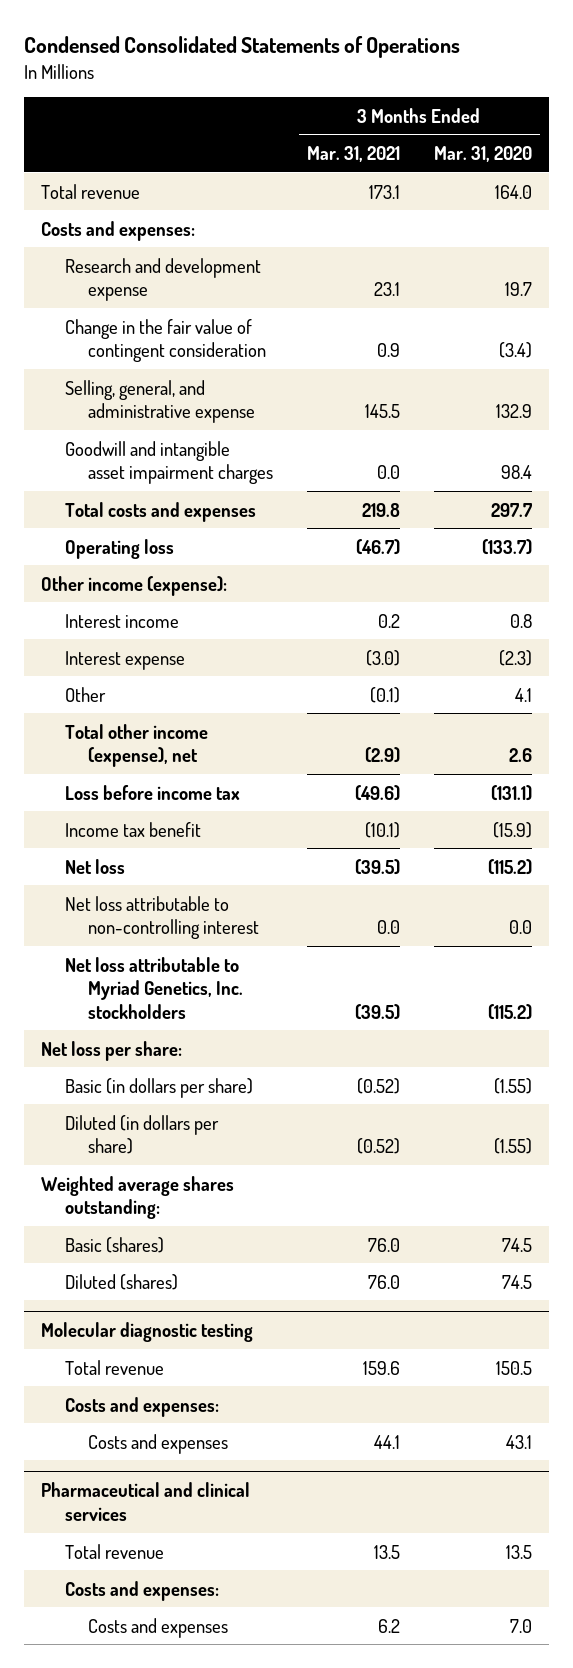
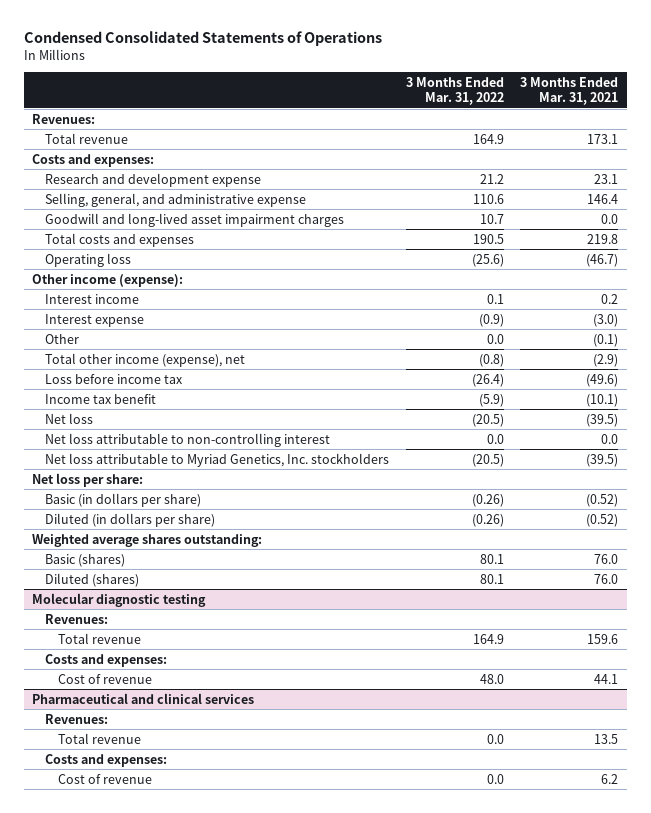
[433,146,532,163] Mar. 31, 2020 -> none
none -> [405,77,504,106] 3 Months Ended Mar. 31, 2022
none -> [32,113,96,124] Revenues:
[64,318,267,363] Change in the fair value of contingent consideration -> none
[365,404,401,419] 145.5 -> [587,193,619,204] 146.4
[64,440,274,485] Goodwill and intangible asset impairment charges -> [44,212,344,227] Goodwill and long-lived asset impairment charges
none -> [44,613,108,624] Revenues:
[88,1433,229,1454] Costs and expenses -> [57,673,152,684] Cost of revenue
none -> [44,713,108,724] Revenues:
[88,1617,229,1638] Costs and expenses -> [57,773,152,784] Cost of revenue

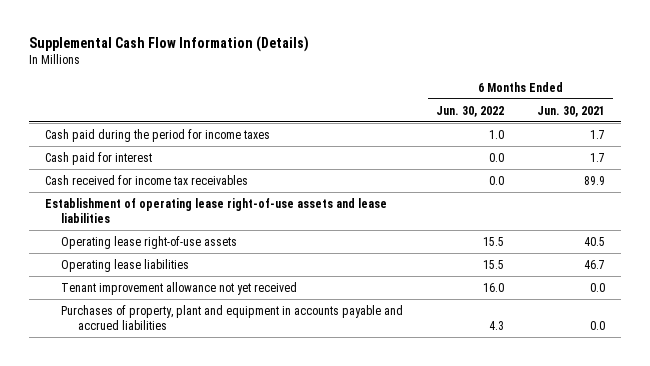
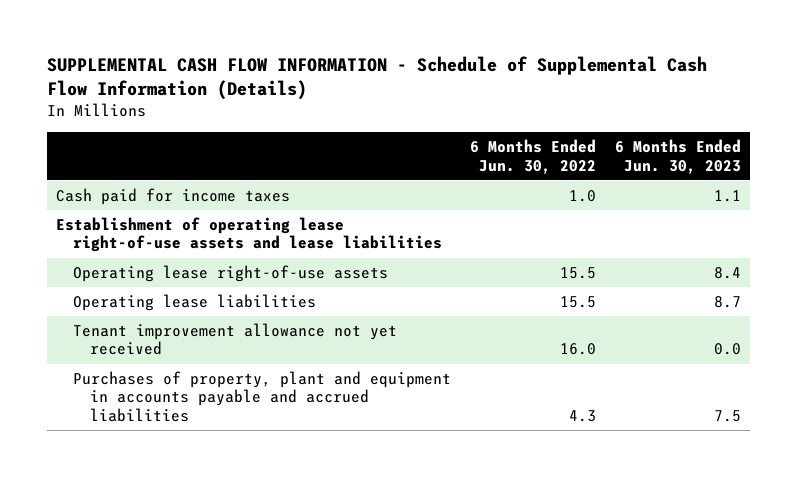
[29,35,310,52] Supplemental Cash Flow Information (Details) -> [46,56,707,101] SUPPLEMENTAL CASH FLOW INFORMATION - Schedule of Supplemental Cash Flow Information (Details)
[536,105,605,117] Jun. 30, 2021 -> none
none -> [614,139,741,174] 6 Months Ended Jun. 30, 2023
[45,151,153,165] Cash paid for interest -> none
[45,174,249,185] Cash received for income tax receivables -> none
[45,128,271,142] Cash paid during the period for income taxes -> [56,187,291,205] Cash paid for income taxes

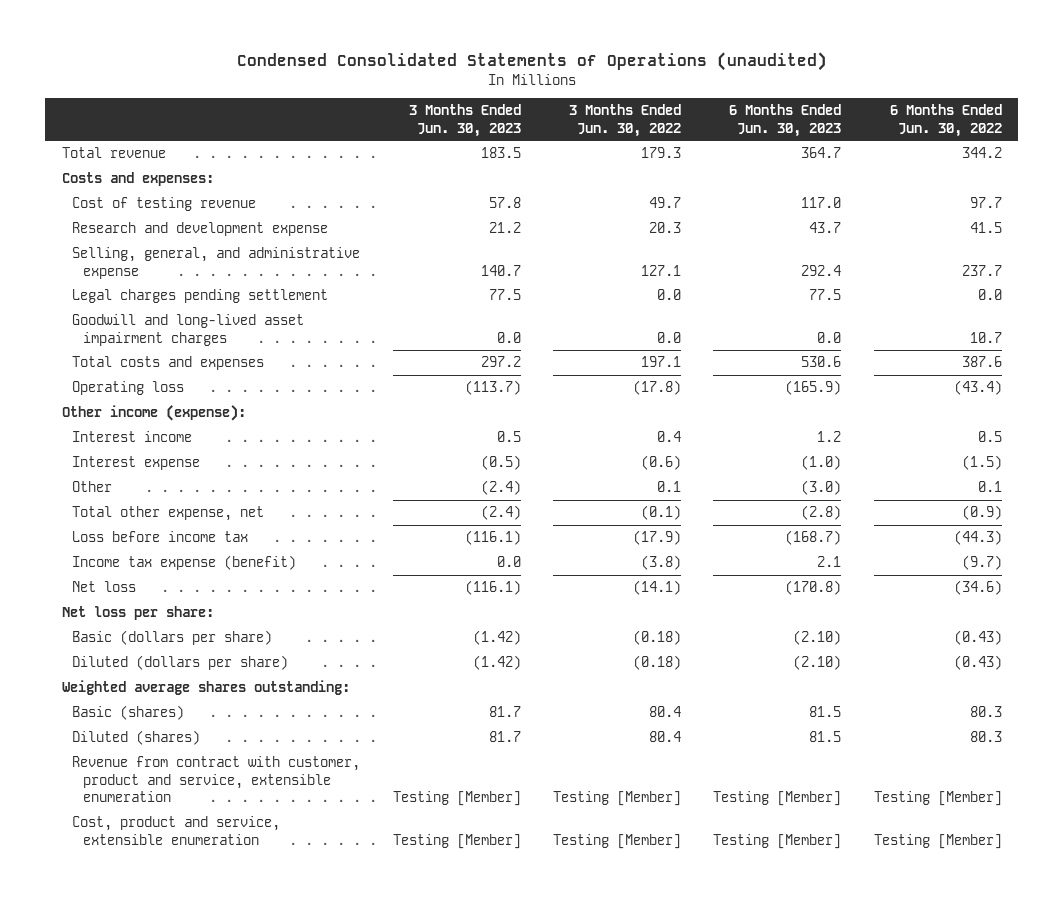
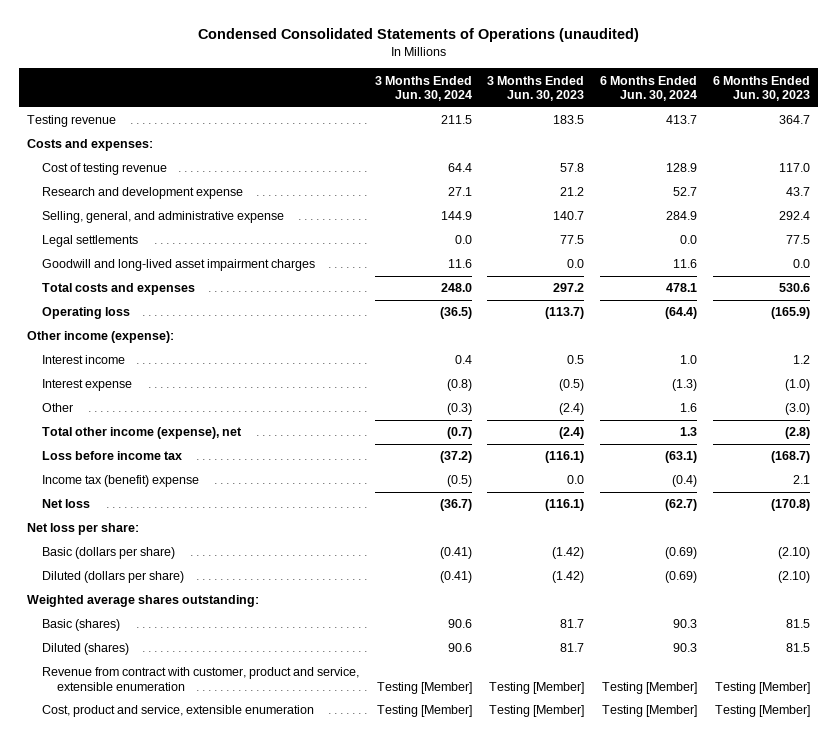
[568,104,681,137] 3 Months Ended Jun. 30, 2022 -> none
[889,104,1002,137] 6 Months Ended Jun. 30, 2022 -> none
none -> [374,75,472,102] 3 Months Ended Jun. 30, 2024
none -> [600,75,698,102] 6 Months Ended Jun. 30, 2024
[61,147,166,159] Total revenue -> [27,115,117,128] Testing revenue
[72,289,329,304] Legal charges pending settlement -> [41,235,138,248] Legal settlements
[72,506,265,522] Total other expense, net -> [41,427,242,440] Total other income (expense), net
[72,555,297,571] Income tax expense (benefit) -> [41,475,199,488] Income tax (benefit) expense

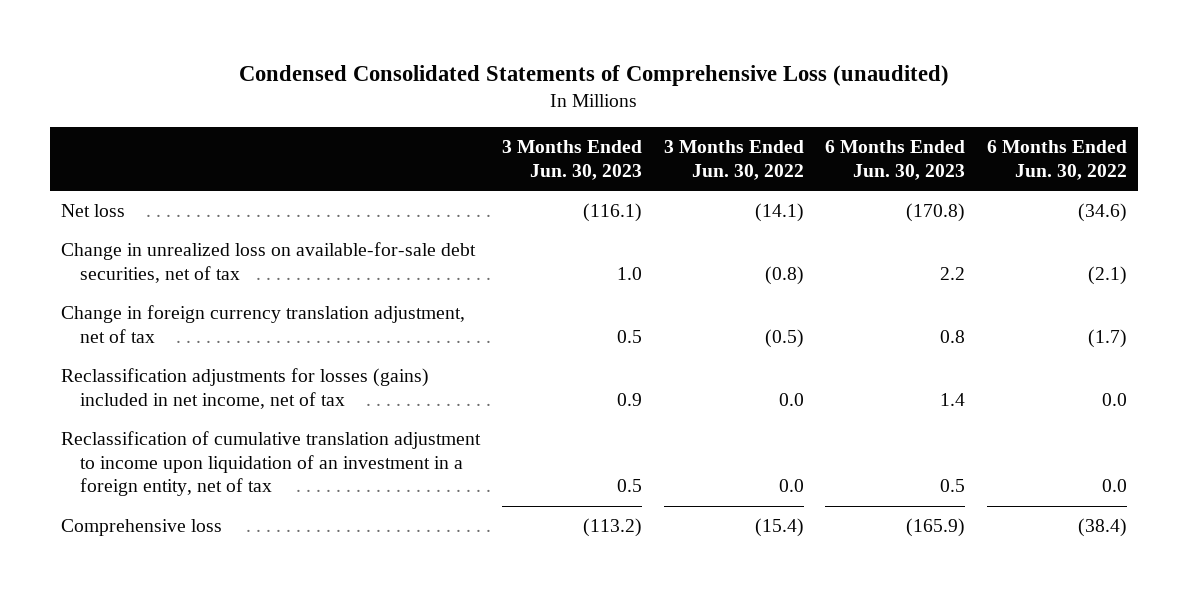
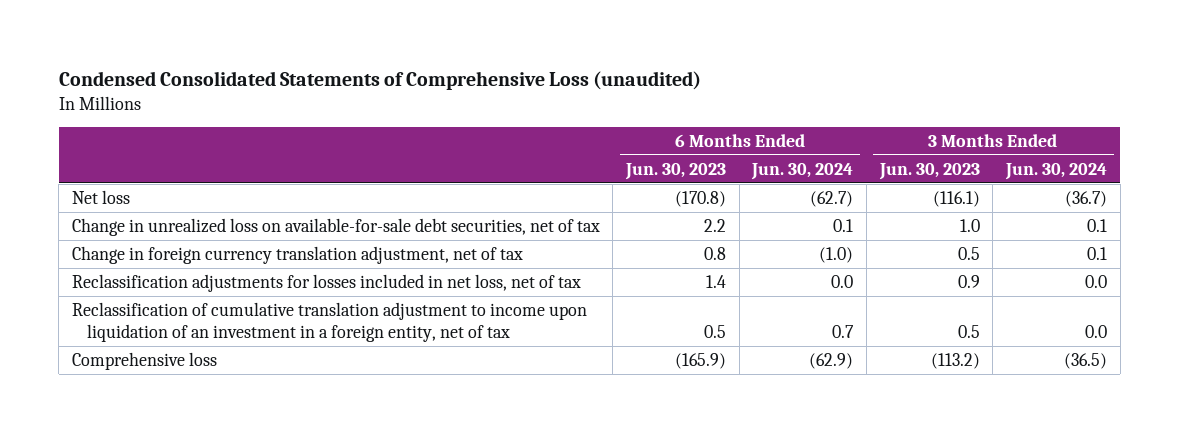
[663,140,804,180] 3 Months Ended Jun. 30, 2022 -> none
[986,140,1127,180] 6 Months Ended Jun. 30, 2022 -> none
none -> [751,162,854,180] Jun. 30, 2024
none -> [1005,162,1108,180] Jun. 30, 2024
[61,367,430,409] Reclassification adjustments for losses (gains) included in net income, net of tax -> [71,273,581,292] Reclassification adjustments for losses included in net loss, net of tax

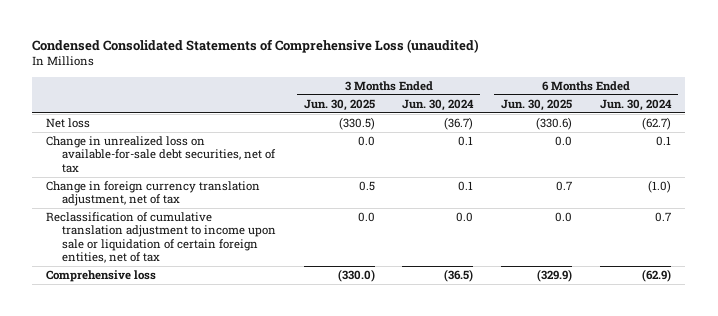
[625,162,727,180] Jun. 30, 2023 -> none
[878,162,980,180] Jun. 30, 2023 -> none
none -> [303,98,375,111] Jun. 30, 2025
none -> [501,98,573,111] Jun. 30, 2025
[71,273,581,292] Reclassification adjustments for losses included in net loss, net of tax -> none
[71,301,587,343] Reclassification of cumulative translation adjustment to income upon liquidation of an investment in a foreign entity, net of tax -> [46,212,276,264] Reclassification of cumulative translation adjustment to income upon sale or liquidation of certain foreign entities, net of tax

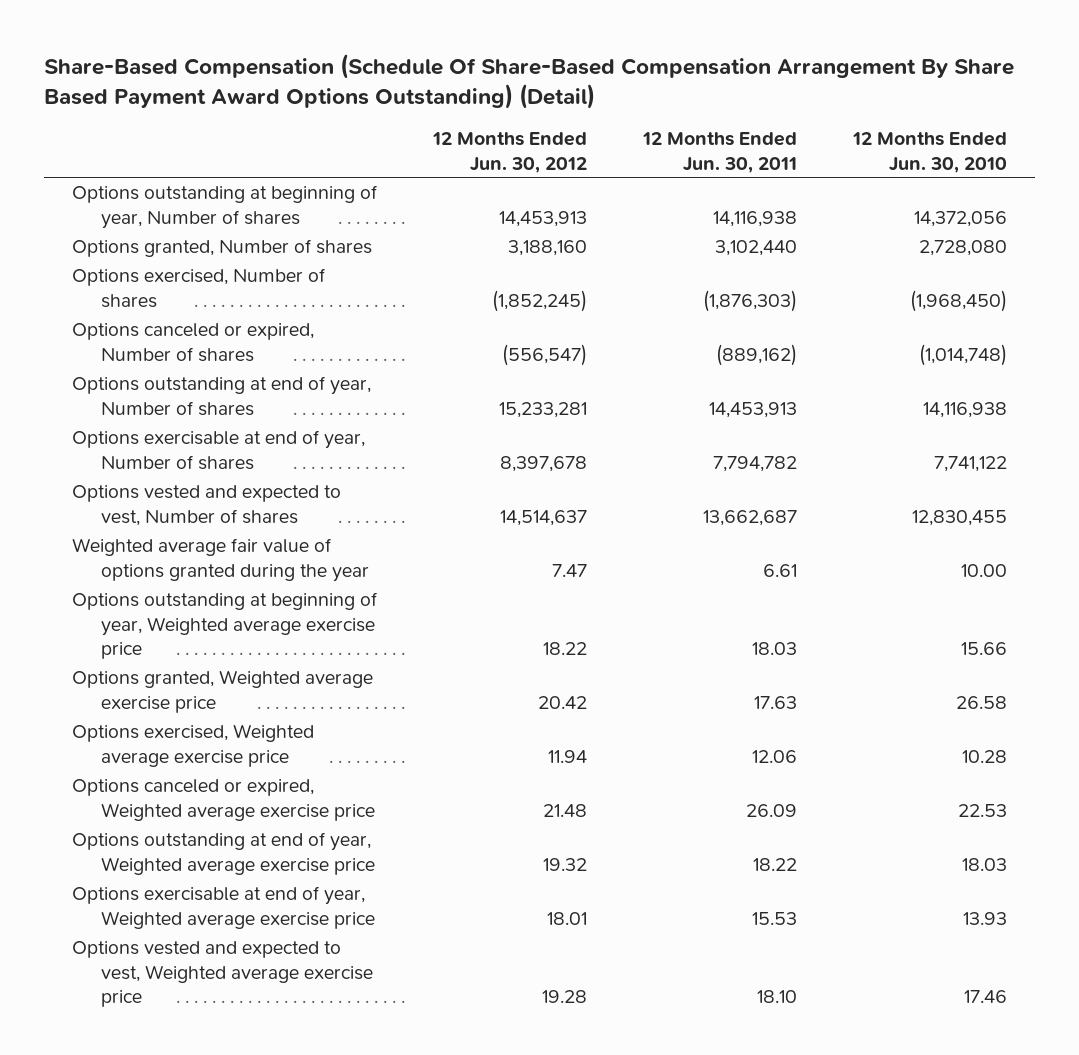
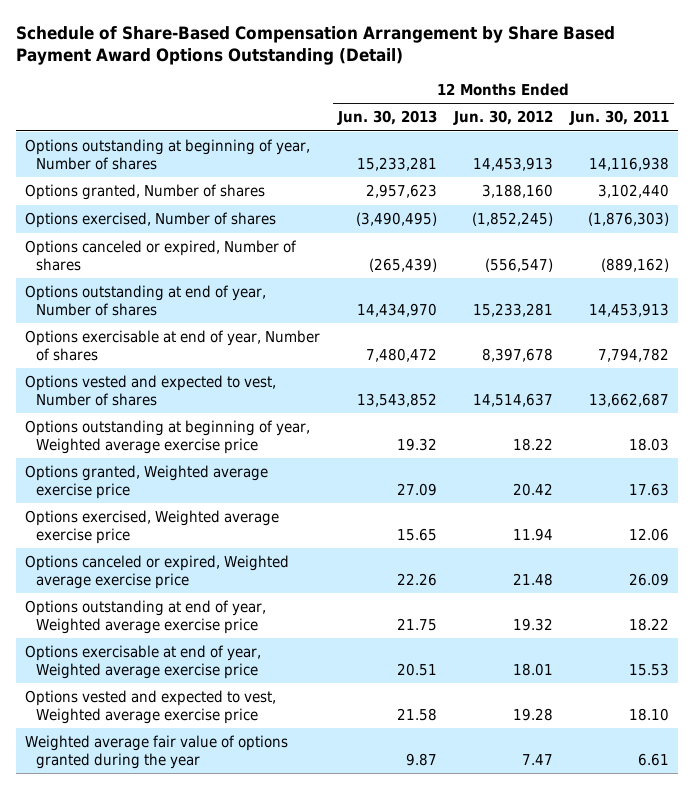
[43,54,1014,110] Share-Based Compensation (Schedule Of Share-Based Compensation Arrangement By Share Based Payment Award Options Outstanding) (Detail) -> [16,25,616,66] Schedule of Share-Based Compensation Arrangement by Share Based Payment Award Options Outstanding (Detail)
[852,132,1008,173] 12 Months Ended Jun. 30, 2010 -> none
none -> [336,110,437,126] Jun. 30, 2013
[71,538,370,582] Weighted average fair value of options granted during the year -> [25,735,289,769] Weighted average fair value of options granted during the year

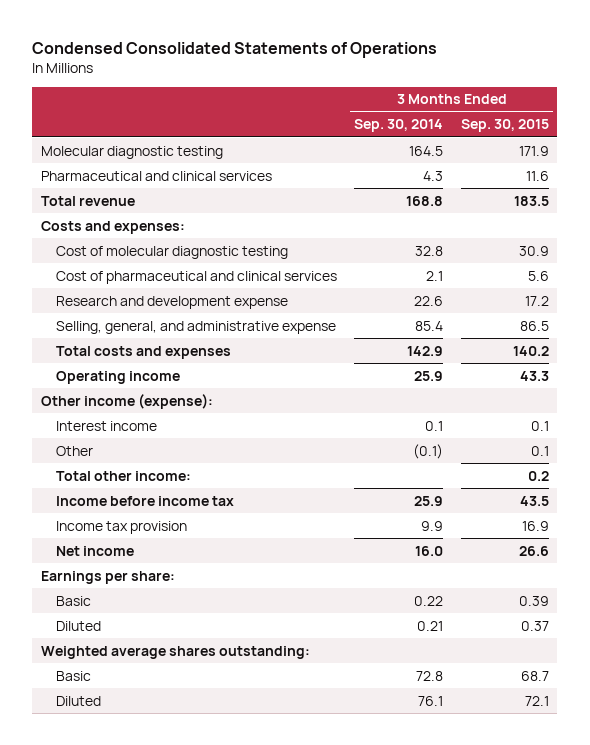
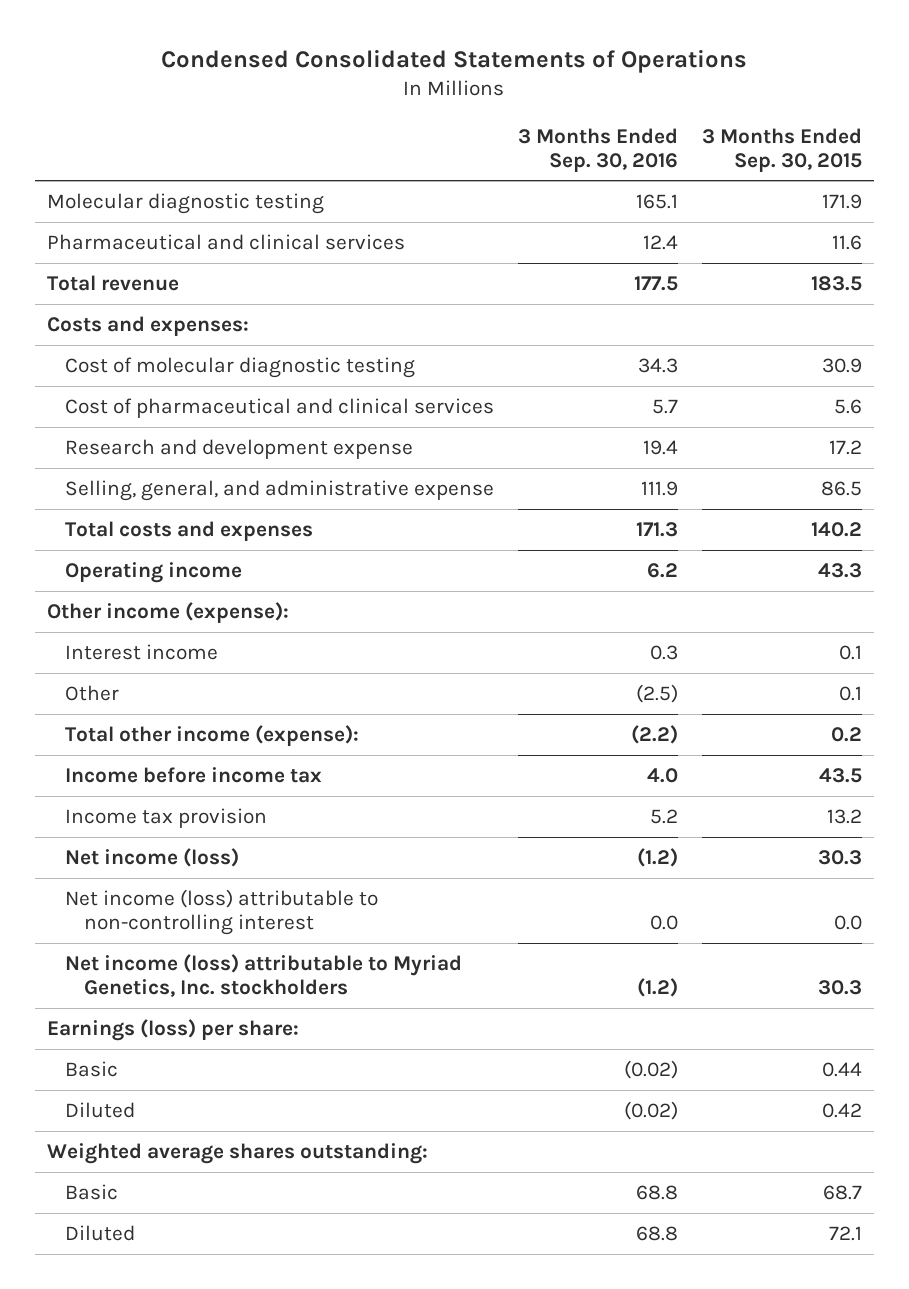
[354,119,444,133] Sep. 30, 2014 -> none
none -> [518,127,679,172] 3 Months Ended Sep. 30, 2016
[56,470,192,481] Total other income: -> [65,724,360,746] Total other income (expense):
[521,520,549,531] 16.9 -> [827,808,863,824] 13.2
none -> [65,847,240,867] Net income (loss)
none -> [65,888,379,935] Net income (loss) attributable to non-controlling interest
[56,545,135,556] Net income -> [65,953,463,997] Net income (loss) attributable to Myriad Genetics, Inc. stockholders
[518,545,549,556] 26.6 -> [818,979,863,995] 30.3
[41,570,176,584] Earnings per share: -> [46,1018,299,1041] Earnings (loss) per share:
[518,595,549,606] 0.39 -> [822,1061,863,1077] 0.44
[520,620,549,631] 0.37 -> [822,1102,863,1118] 0.42

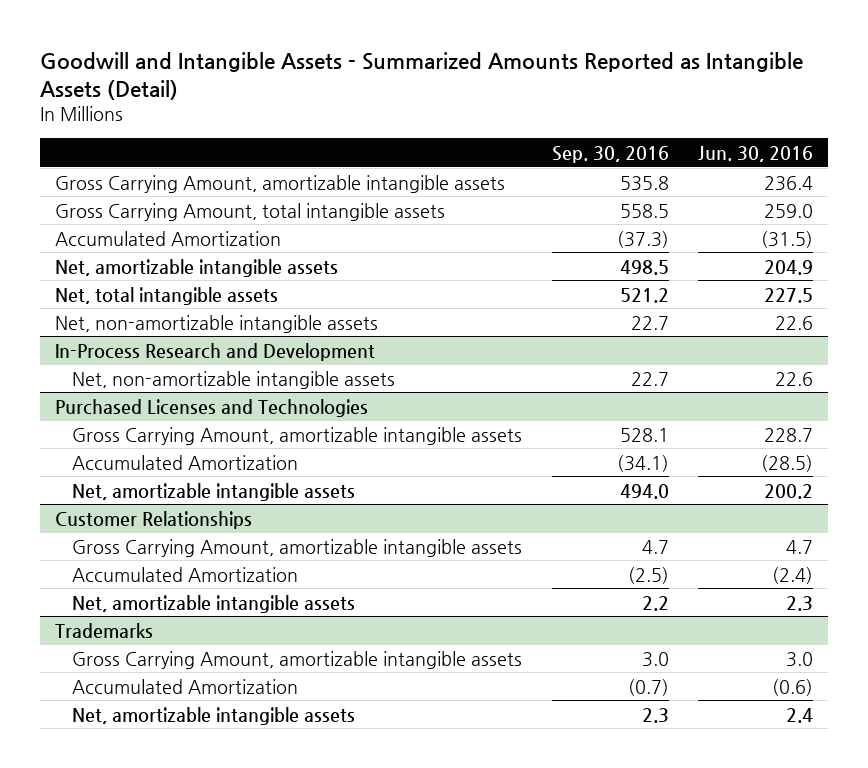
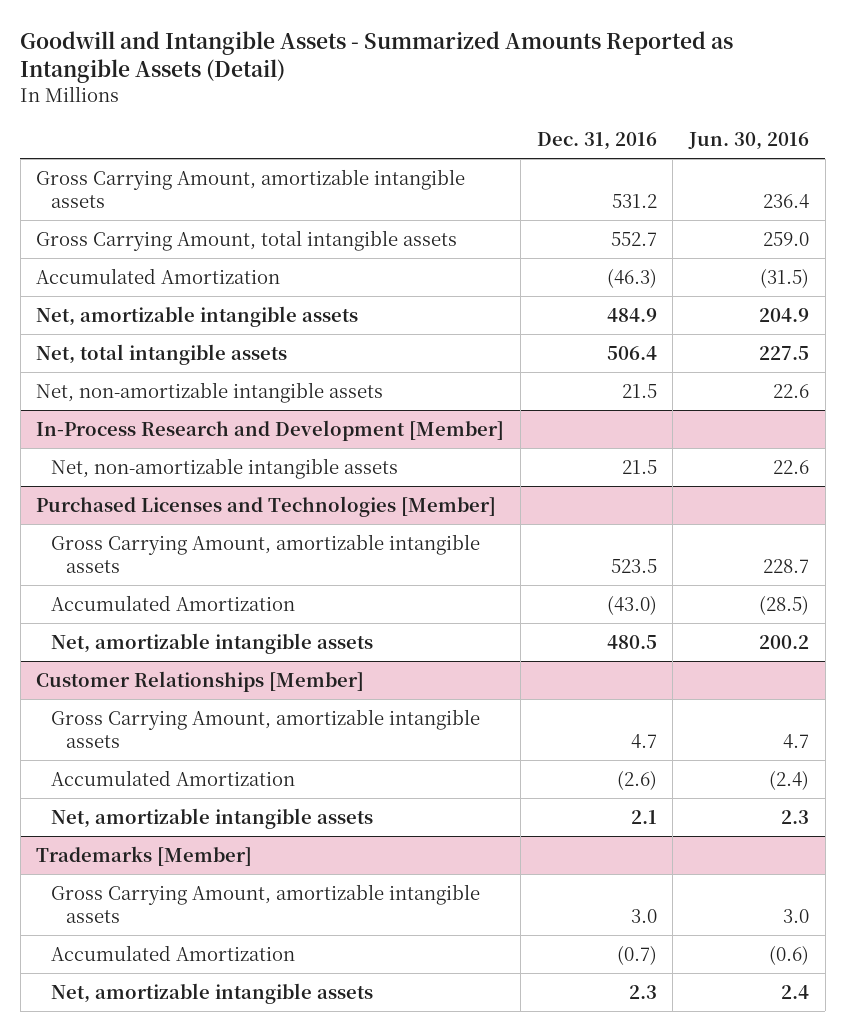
[551,145,669,163] Sep. 30, 2016 -> none
none -> [536,132,657,151] Dec. 31, 2016
[54,342,375,361] In-Process Research and Development -> [36,419,505,441] In-Process Research and Development [Member]
[54,398,368,417] Purchased Licenses and Technologies -> [36,495,497,517] Purchased Licenses and Technologies [Member]
[54,510,252,529] Customer Relationships -> [36,670,365,692] Customer Relationships [Member]
[54,622,153,638] Trademarks -> [36,845,253,866] Trademarks [Member]

